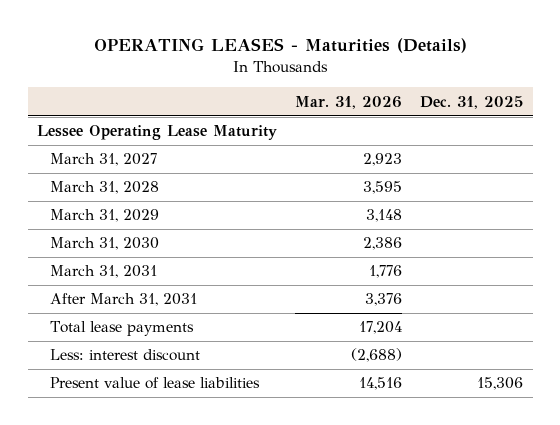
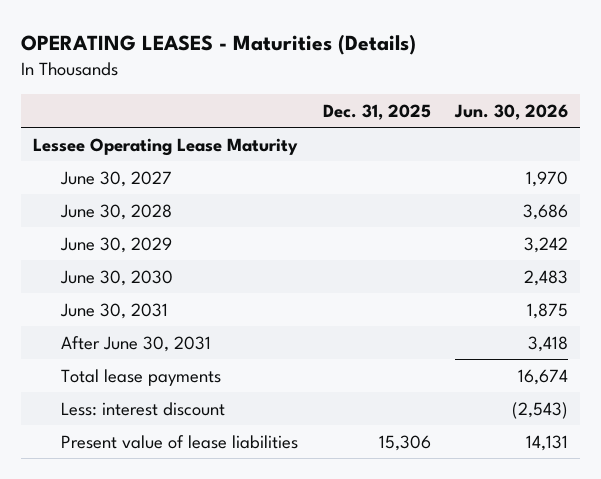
[295,95,403,109] Mar. 31, 2026 -> none
none -> [453,103,568,120] Jun. 30, 2026
[49,153,157,167] March 31, 2027 -> [60,170,173,187] June 30, 2027
[49,181,159,195] March 31, 2028 -> [60,203,173,220] June 30, 2028
[49,209,159,223] March 31, 2029 -> [60,236,173,253] June 30, 2029
[49,237,159,251] March 31, 2030 -> [60,269,174,286] June 30, 2030
[49,265,157,279] March 31, 2031 -> [60,302,169,319] June 30, 2031
[49,293,197,307] After March 31, 2031 -> [61,335,212,352] After June 30, 2031

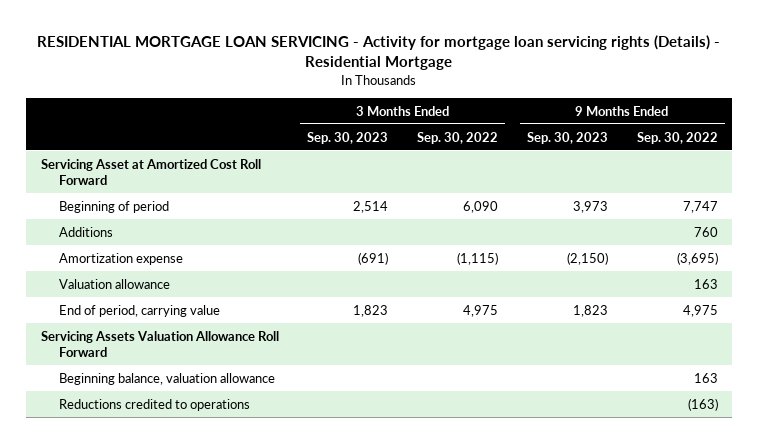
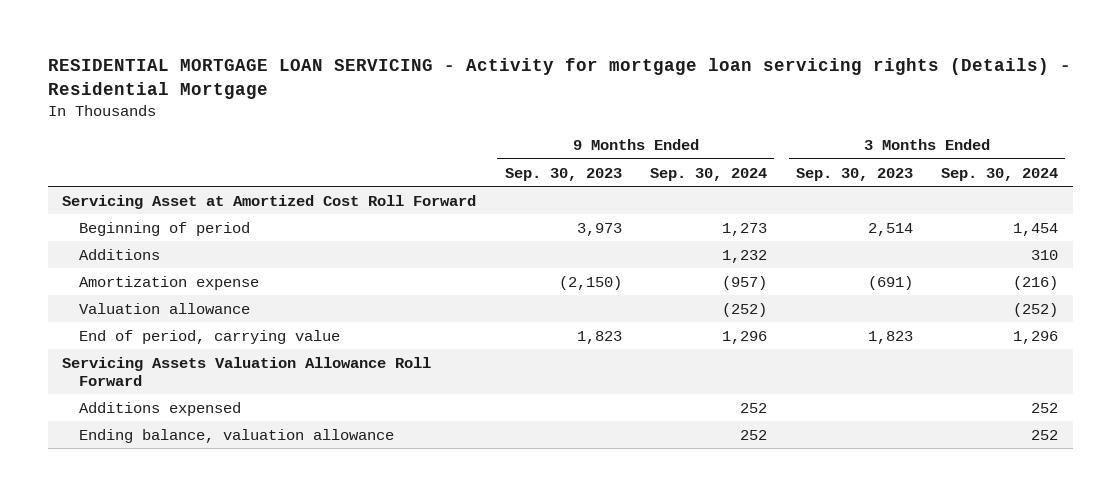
[417,131,499,144] Sep. 30, 2022 -> none
[636,131,718,144] Sep. 30, 2022 -> none
none -> [650,167,768,181] Sep. 30, 2024
none -> [941,167,1059,181] Sep. 30, 2024
[59,398,251,411] Reductions credited to operations -> none
none -> [78,401,241,416] Additions expensed
[59,372,276,385] Beginning balance, valuation allowance -> [78,428,394,443] Ending balance, valuation allowance

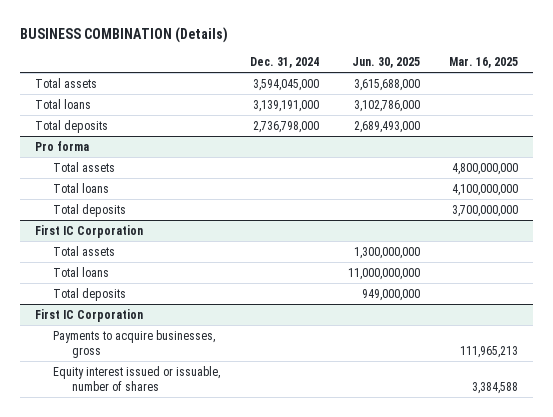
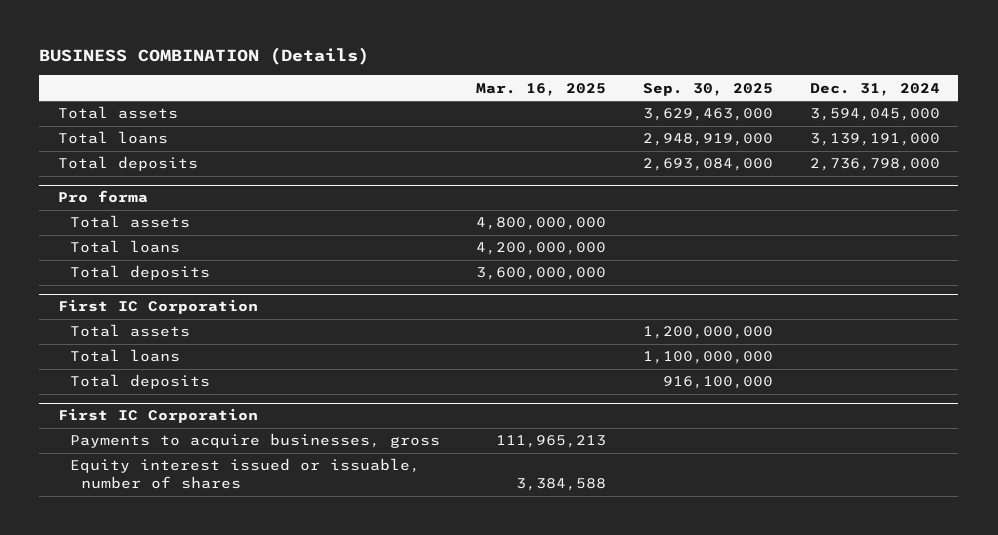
[351,57,420,69] Jun. 30, 2025 -> none
none -> [643,82,774,96] Sep. 30, 2025
[452,183,519,196] 4,100,000,000 -> [476,242,607,256] 4,200,000,000
[452,204,519,217] 3,700,000,000 -> [476,267,607,281] 3,600,000,000

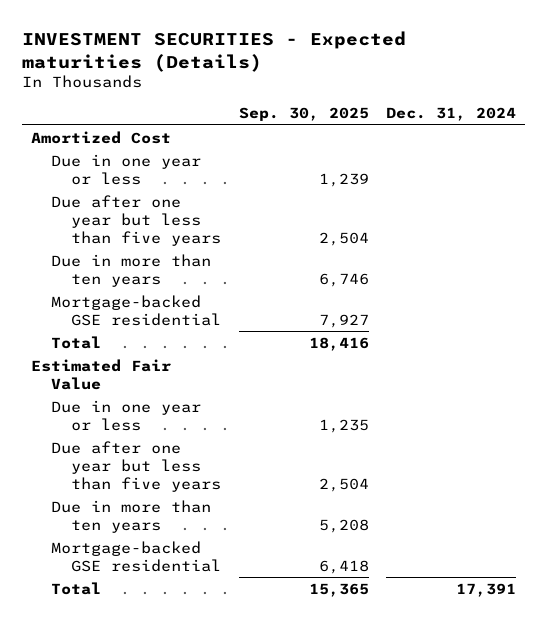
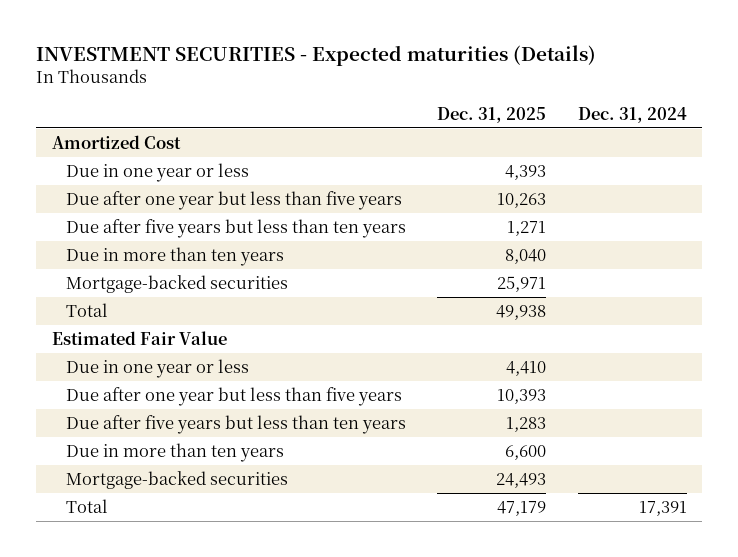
[238,107,369,122] Sep. 30, 2025 -> none
none -> [437,106,547,123] Dec. 31, 2025
none -> [66,218,407,238] Due after five years but less than ten years
[51,294,222,326] Mortgage-backed GSE residential -> [66,274,289,293] Mortgage-backed securities
none -> [66,414,407,434] Due after five years but less than ten years
[51,540,222,572] Mortgage-backed GSE residential -> [66,470,289,489] Mortgage-backed securities

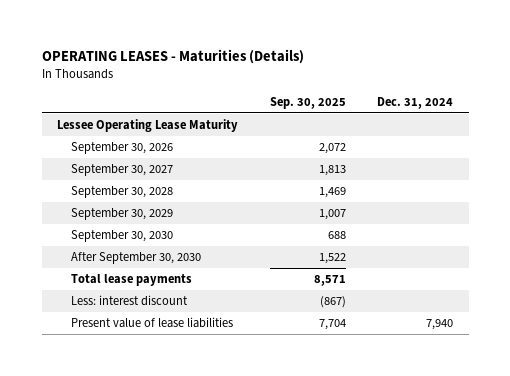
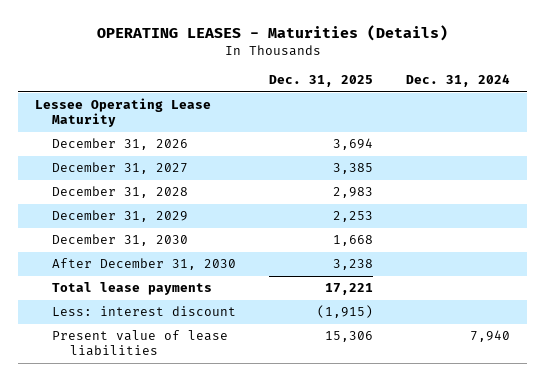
[269,97,346,110] Sep. 30, 2025 -> none
none -> [269,75,374,88] Dec. 31, 2025
[71,142,174,155] September 30, 2026 -> [52,138,189,151] December 31, 2026
[71,164,174,177] September 30, 2027 -> [52,162,189,175] December 31, 2027
[71,186,174,199] September 30, 2028 -> [52,186,189,199] December 31, 2028
[71,208,174,221] September 30, 2029 -> [52,210,189,223] December 31, 2029
[71,230,174,243] September 30, 2030 -> [52,234,189,247] December 31, 2030
[71,252,202,265] After September 30, 2030 -> [52,258,237,271] After December 31, 2030

